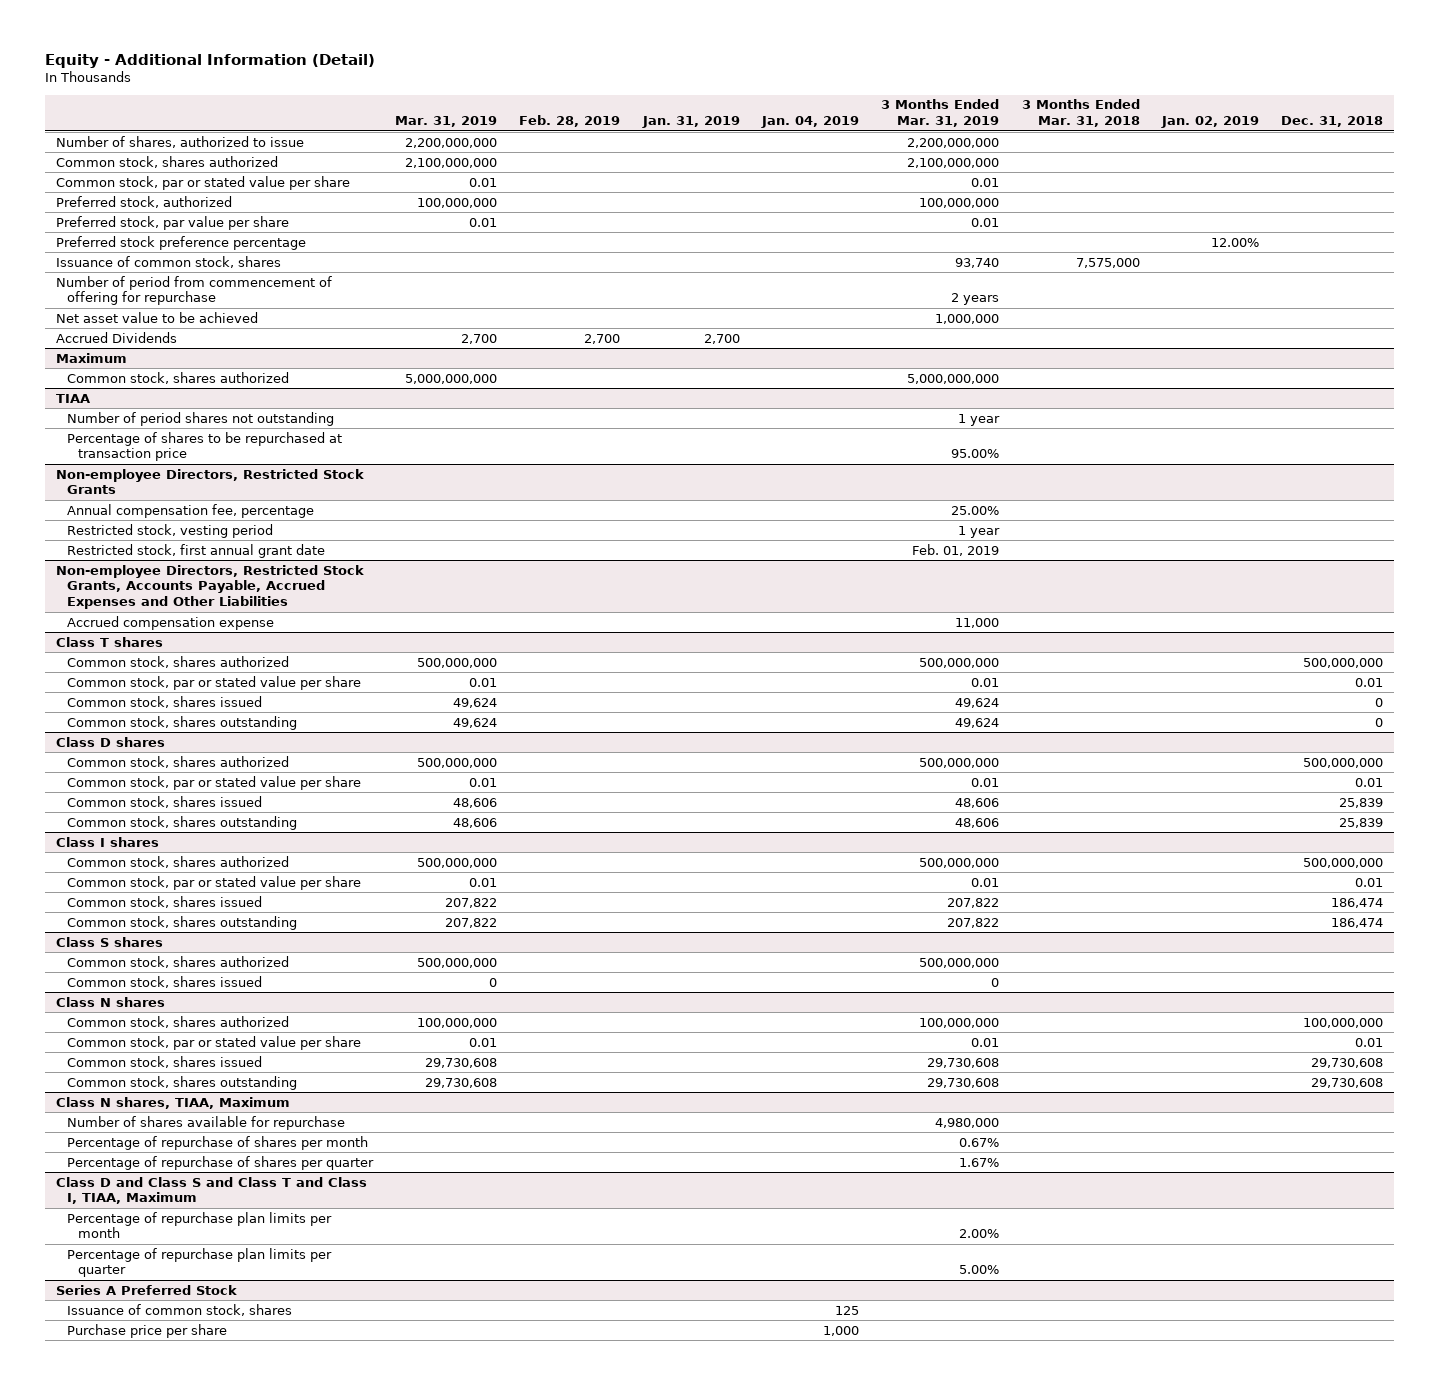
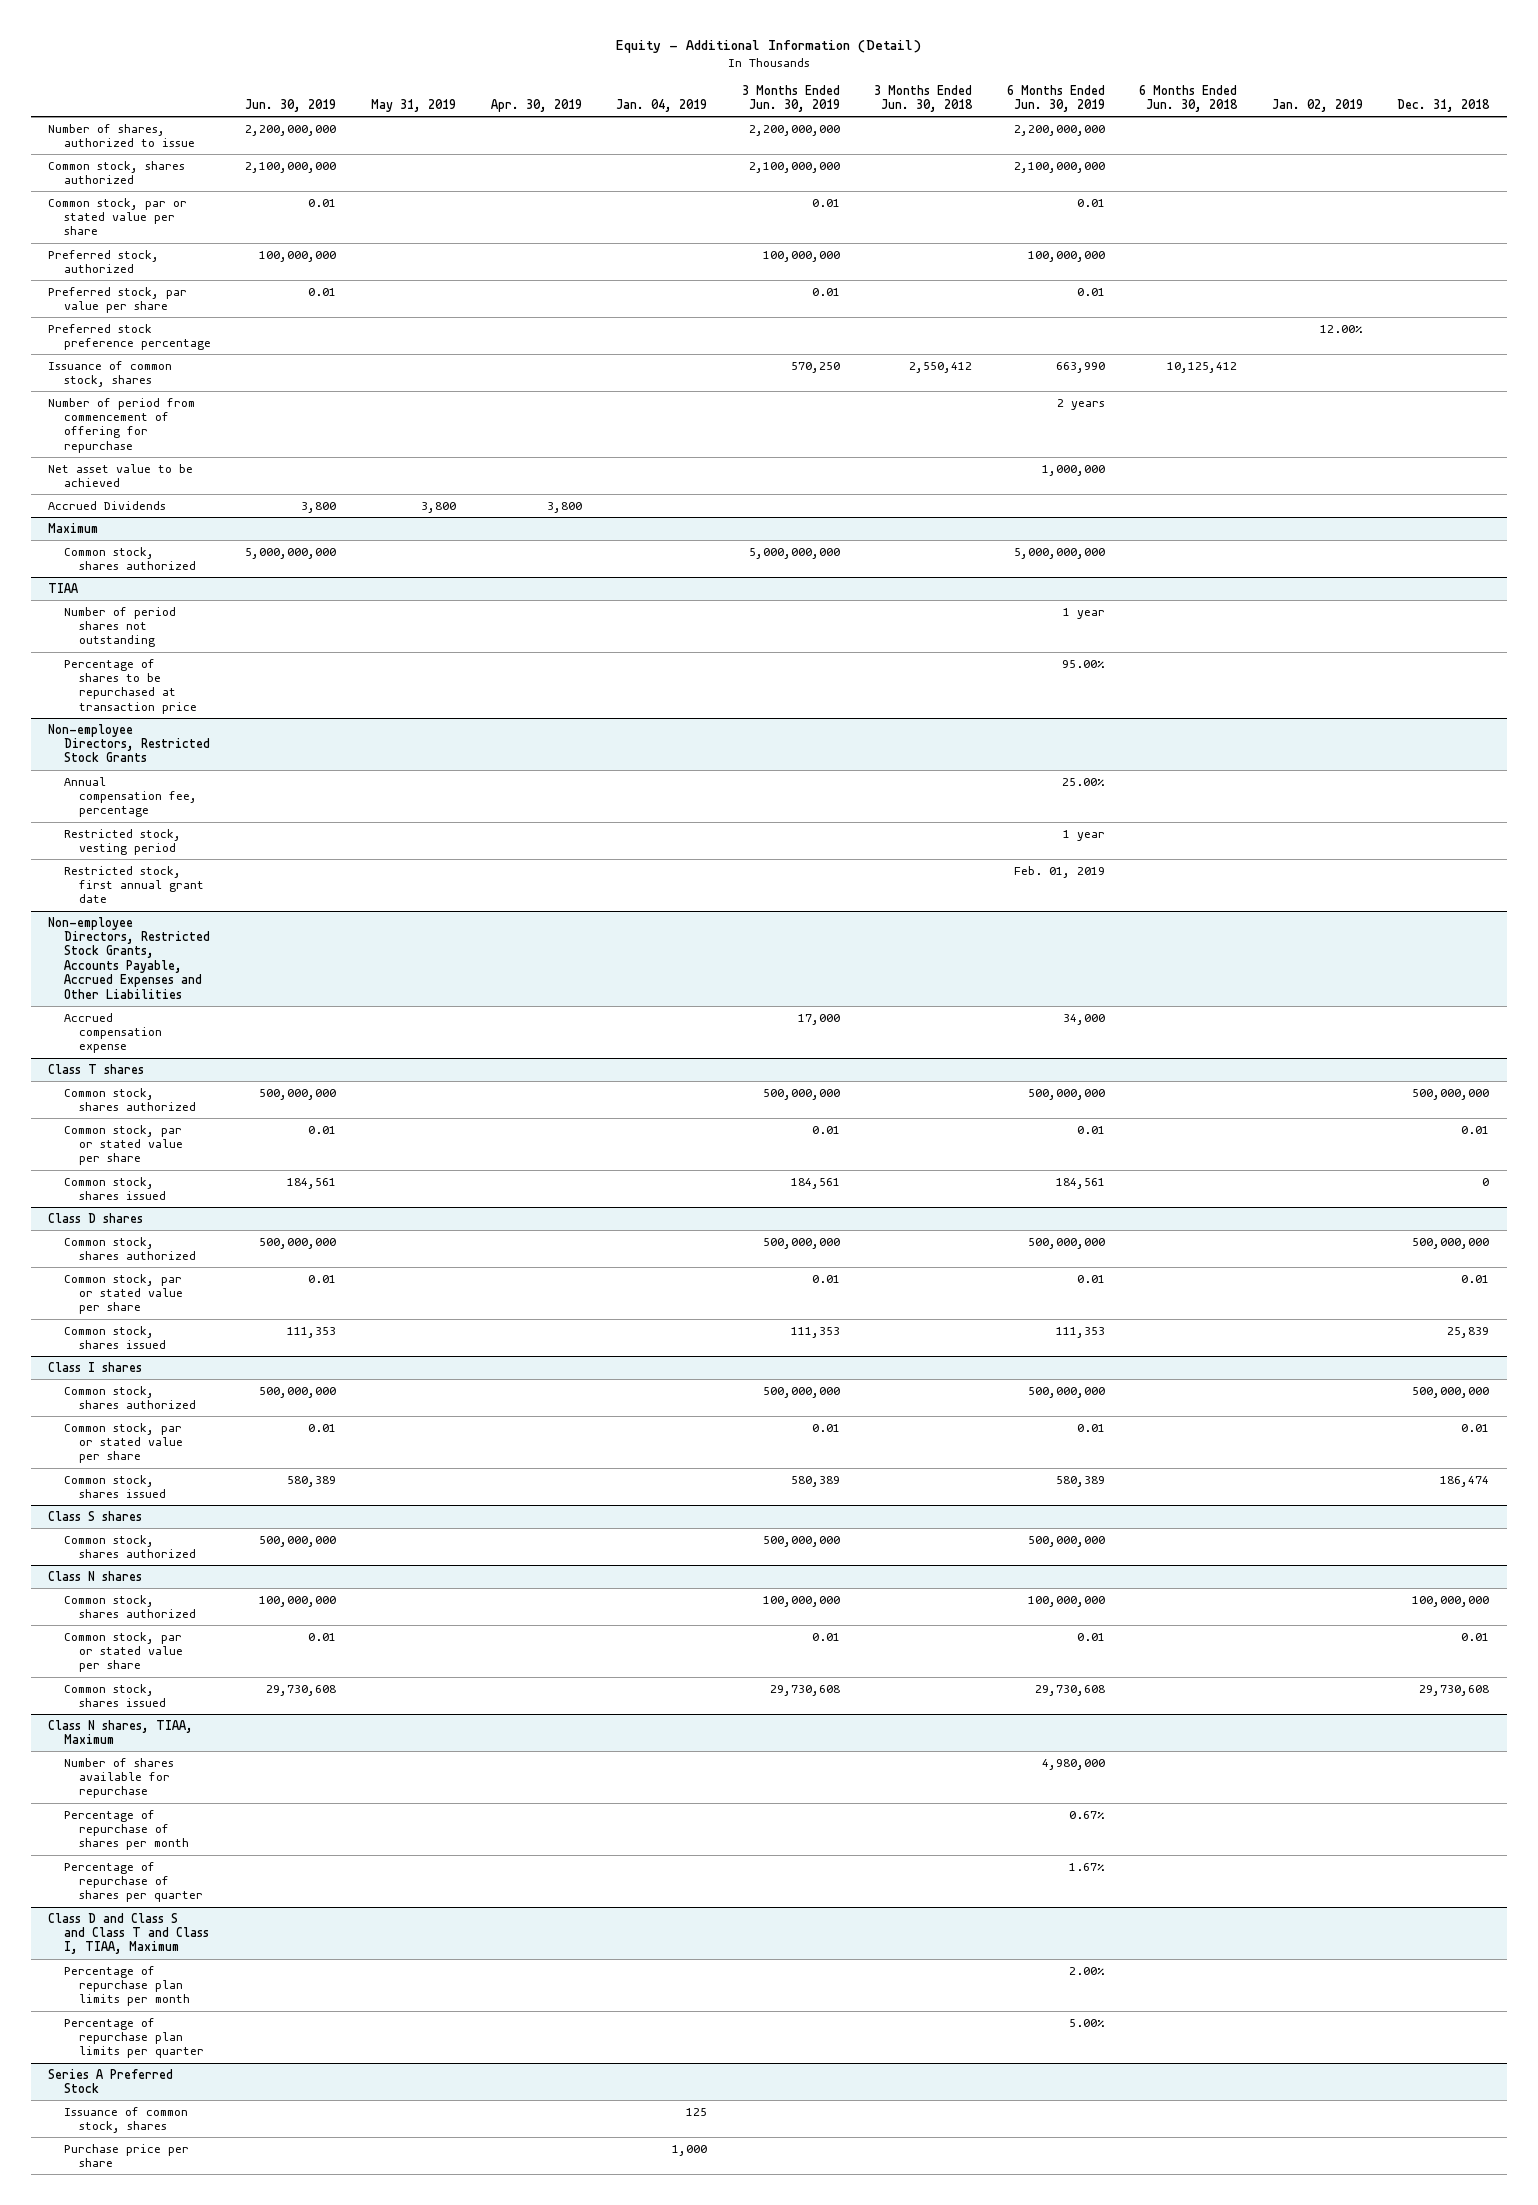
[395,116,498,128] Mar. 31, 2019 -> none
[519,115,621,128] Feb. 28, 2019 -> none
[641,116,740,129] Jan. 31, 2019 -> none
[881,99,1000,128] 3 Months Ended Mar. 31, 2019 -> none
[1021,99,1140,128] 3 Months Ended Mar. 31, 2018 -> none
none -> [245,99,337,113] Jun. 30, 2019
none -> [370,99,456,113] May 31, 2019
none -> [490,99,582,113] Apr. 30, 2019
none -> [741,84,840,113] 3 Months Ended Jun. 30, 2019
none -> [874,84,974,113] 3 Months Ended Jun. 30, 2018
none -> [1006,84,1105,113] 6 Months Ended Jun. 30, 2019
none -> [1139,84,1239,113] 6 Months Ended Jun. 30, 2018
[66,715,297,730] Common stock, shares outstanding -> none
[66,815,297,830] Common stock, shares outstanding -> none
[66,915,297,930] Common stock, shares outstanding -> none
[66,975,262,988] Common stock, shares issued -> none
[66,1075,297,1090] Common stock, shares outstanding -> none

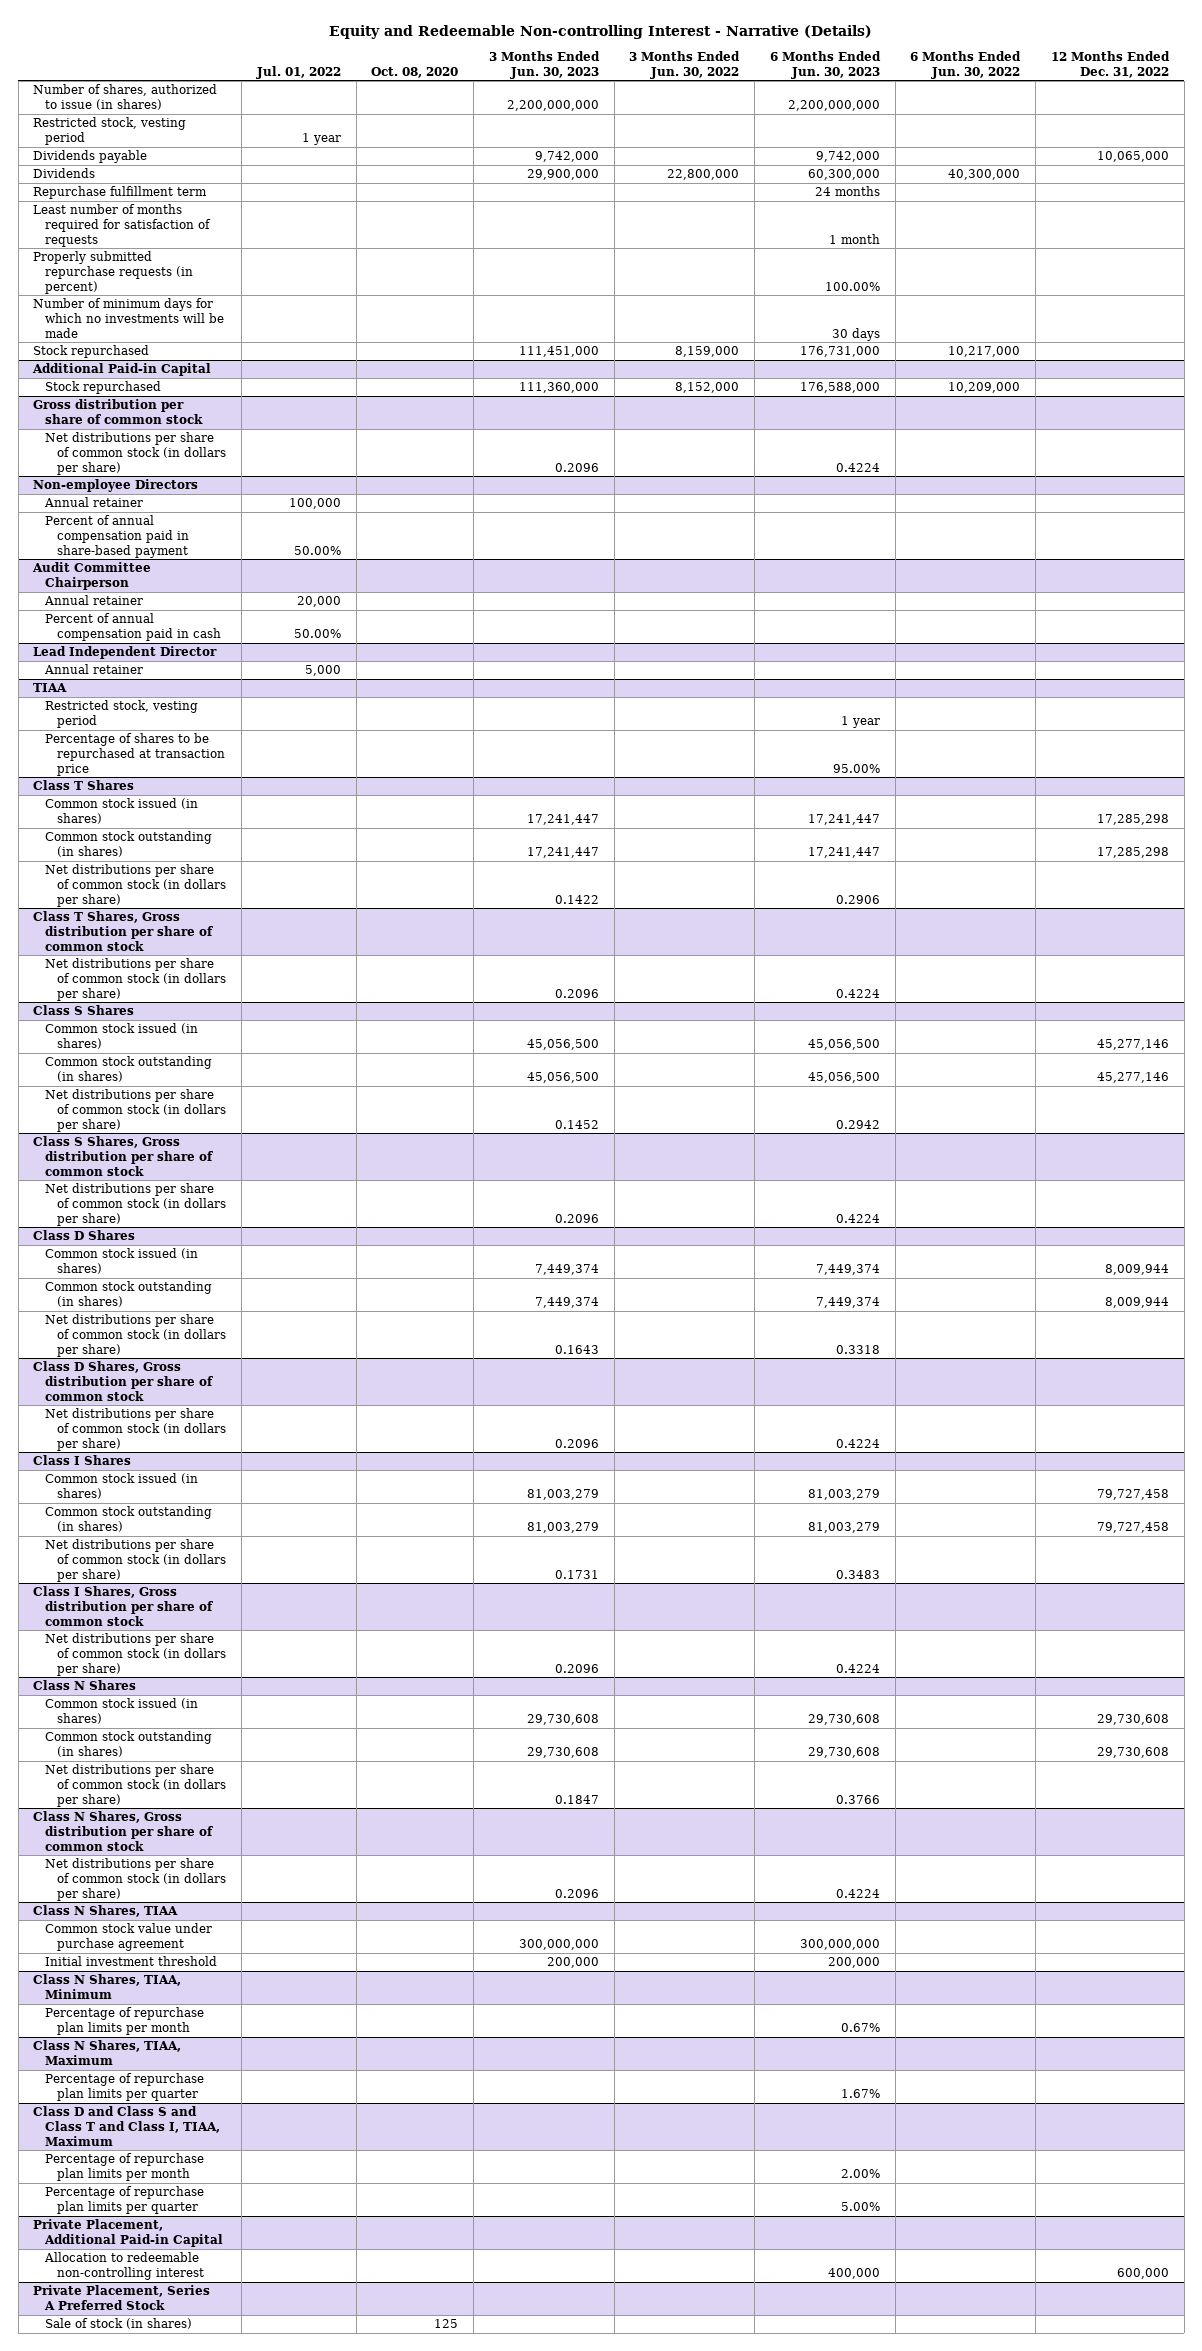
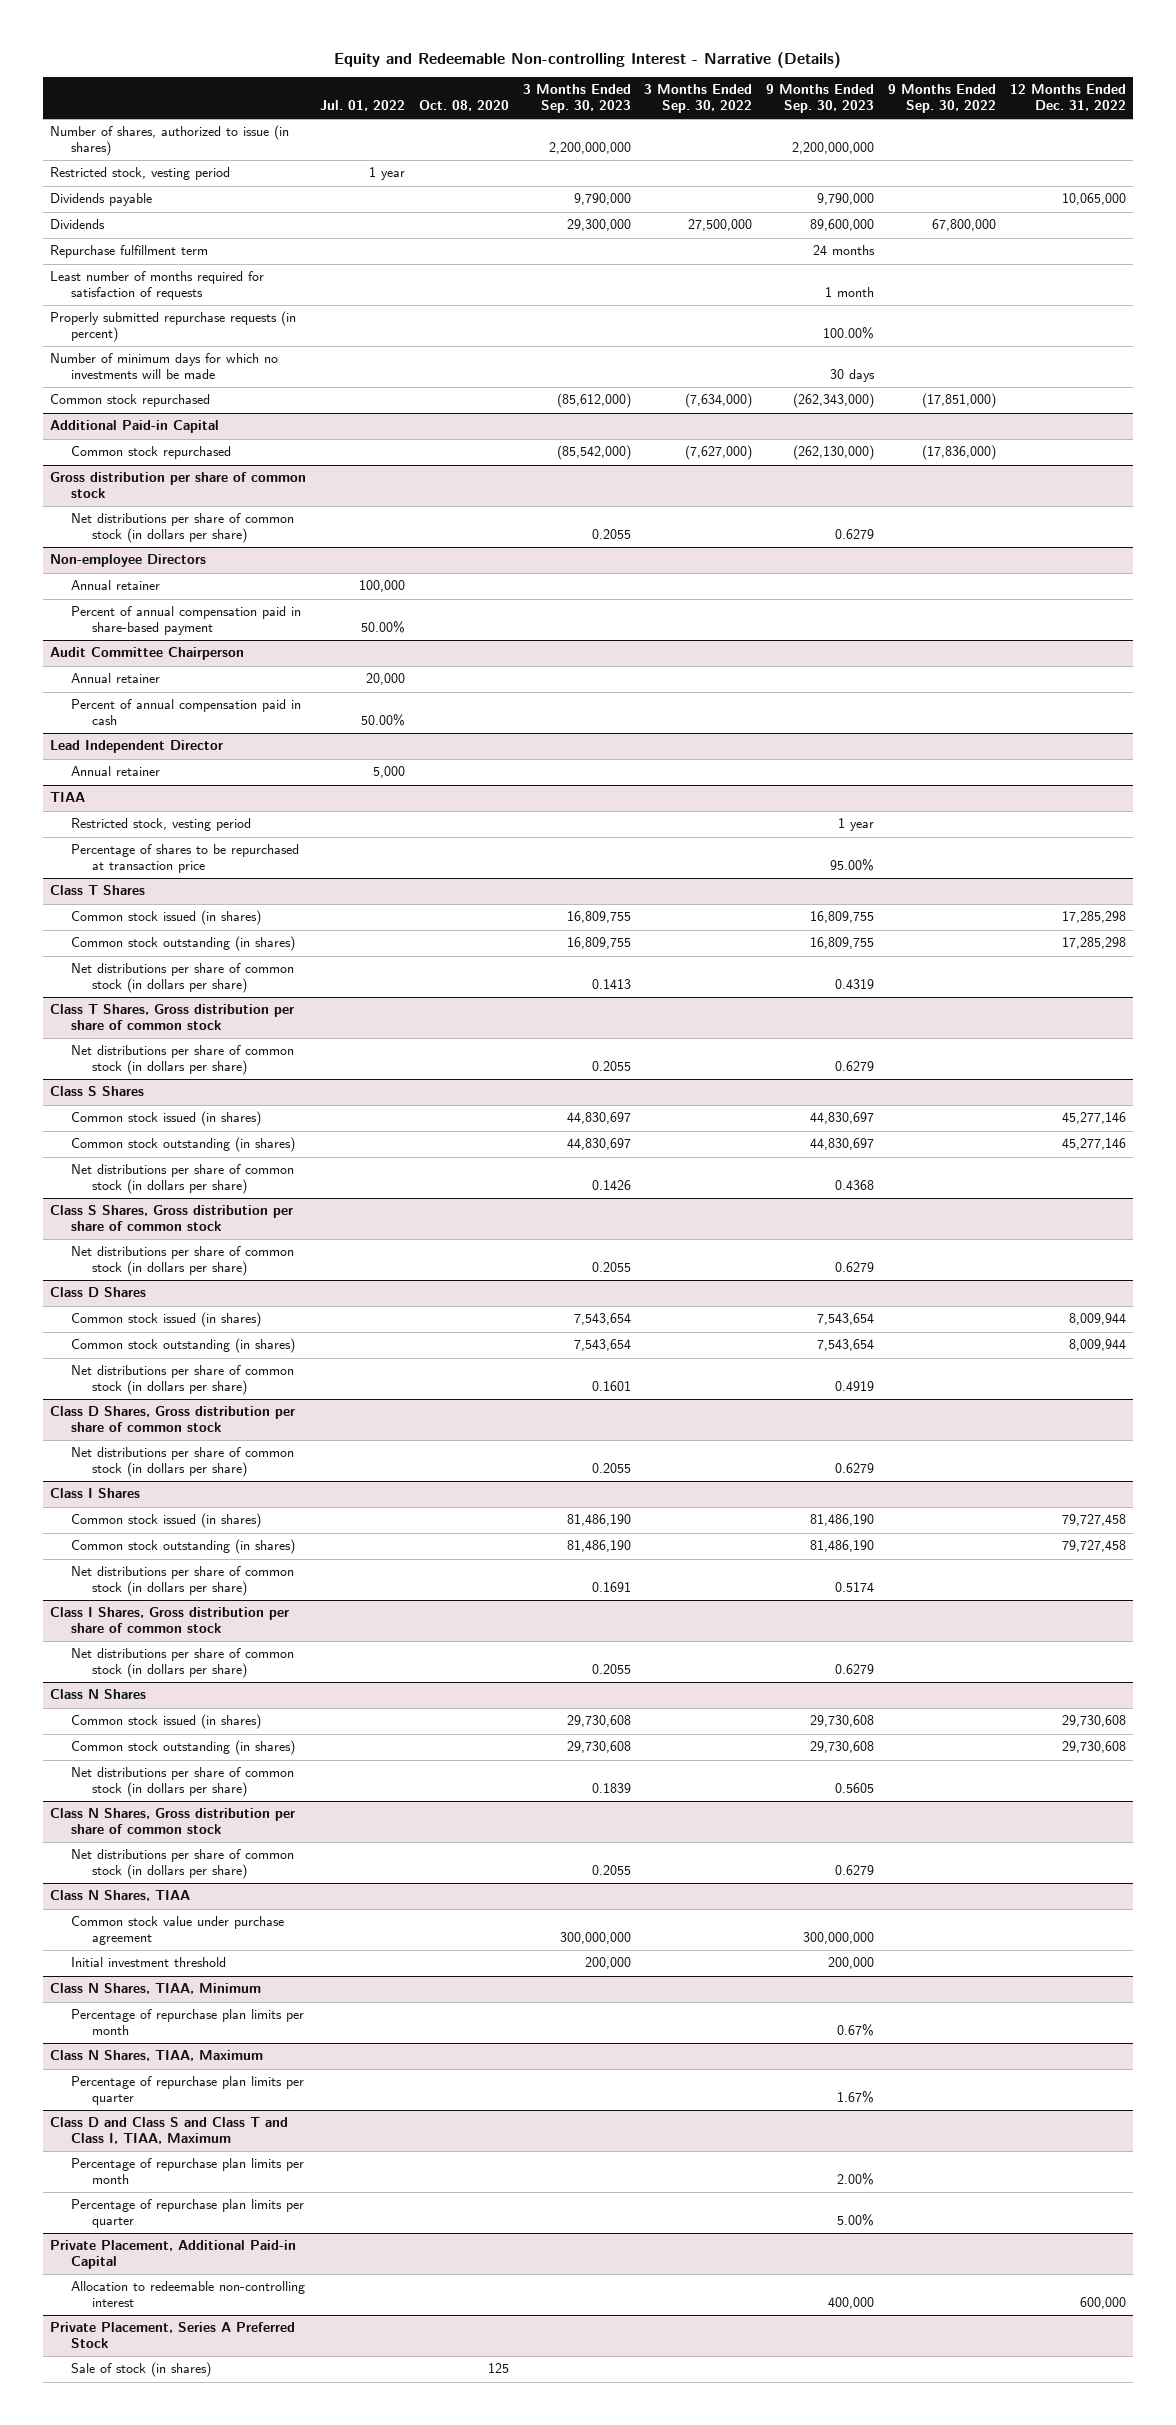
[488,51,600,79] 3 Months Ended Jun. 30, 2023 -> none
[629,51,741,79] 3 Months Ended Jun. 30, 2022 -> none
[769,51,881,79] 6 Months Ended Jun. 30, 2023 -> none
[910,51,1022,79] 6 Months Ended Jun. 30, 2022 -> none
none -> [522,84,631,114] 3 Months Ended Sep. 30, 2023
none -> [644,84,753,114] 3 Months Ended Sep. 30, 2022
none -> [766,84,875,114] 9 Months Ended Sep. 30, 2023
none -> [888,84,997,114] 9 Months Ended Sep. 30, 2022
[33,345,150,359] Stock repurchased -> [49,394,210,408] Common stock repurchased
[45,381,162,395] Stock repurchased -> [70,446,231,460] Common stock repurchased

